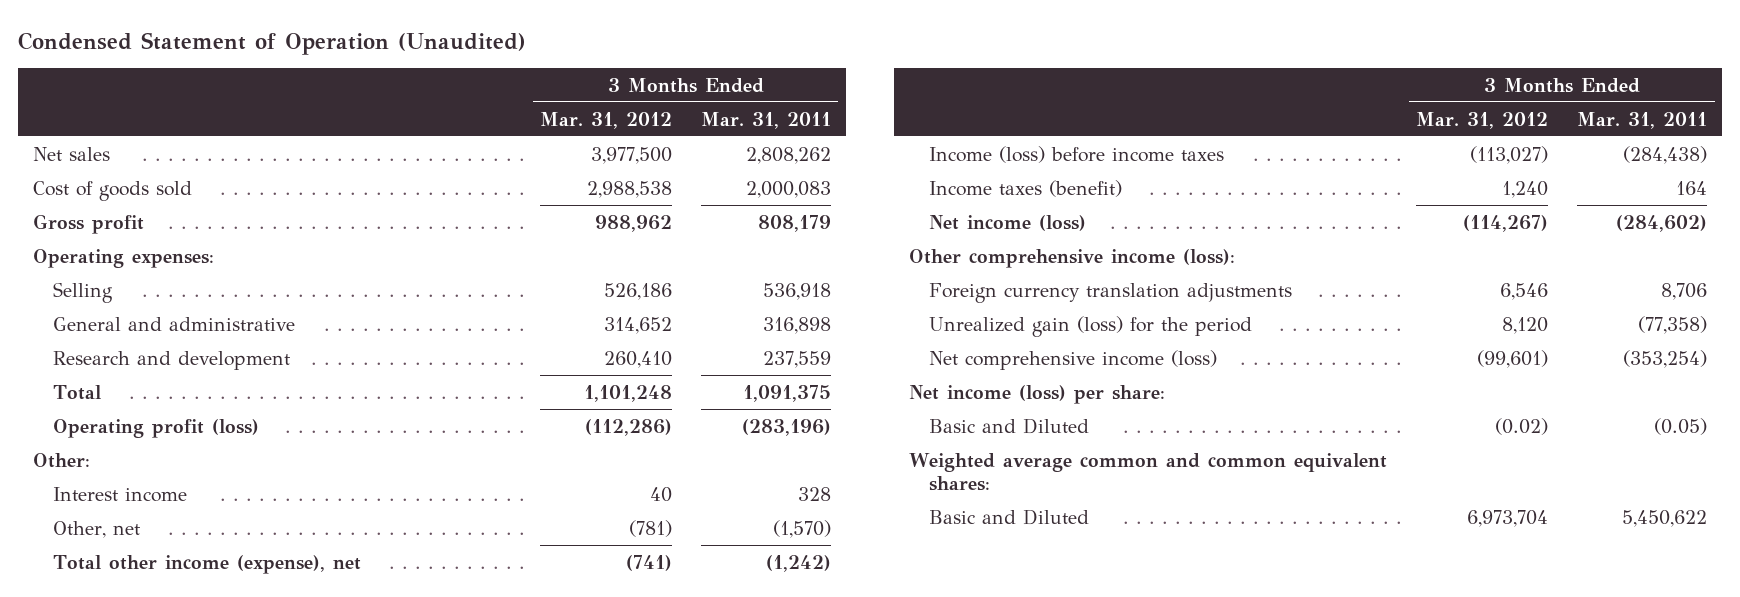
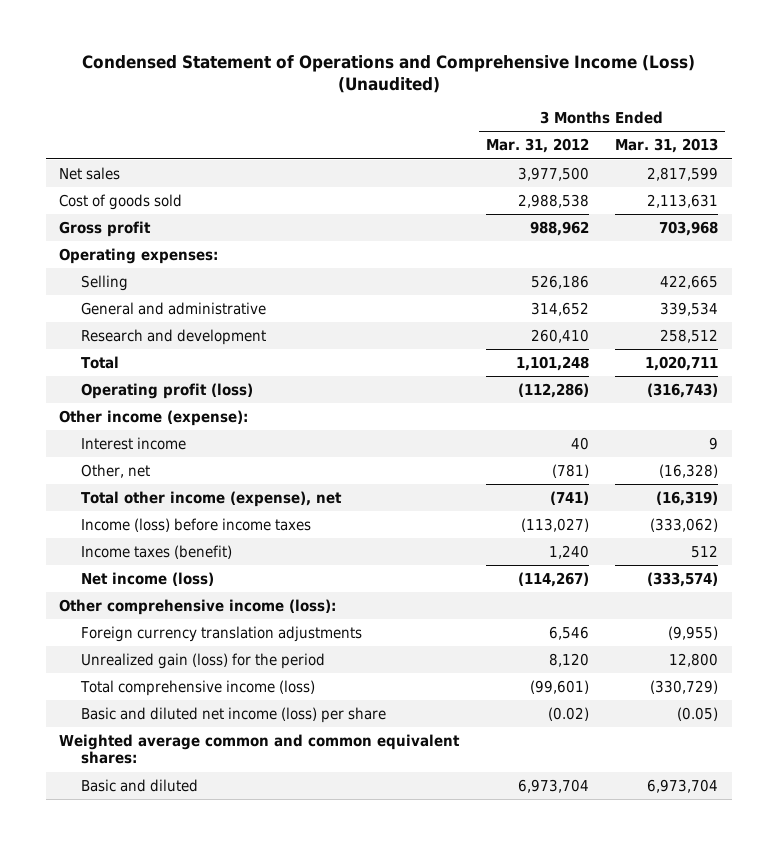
[18,31,527,55] Condensed Statement of Operation (Unaudited) -> [81,55,695,94] Condensed Statement of Operations and Comprehensive Income (Loss) (Unaudited)
[701,111,832,129] Mar. 31, 2011 -> none
none -> [615,138,719,154] Mar. 31, 2013
[32,452,90,468] Other: -> [59,409,249,426] Other income (expense):
[909,384,1166,404] Net income (loss) per share: -> none
[928,349,1217,370] Net comprehensive income (loss) -> [80,679,316,696] Total comprehensive income (loss)
[928,417,1089,434] Basic and Diluted -> [81,706,387,723] Basic and diluted net income (loss) per share
[928,508,1089,525] Basic and Diluted -> [81,778,199,792] Basic and diluted

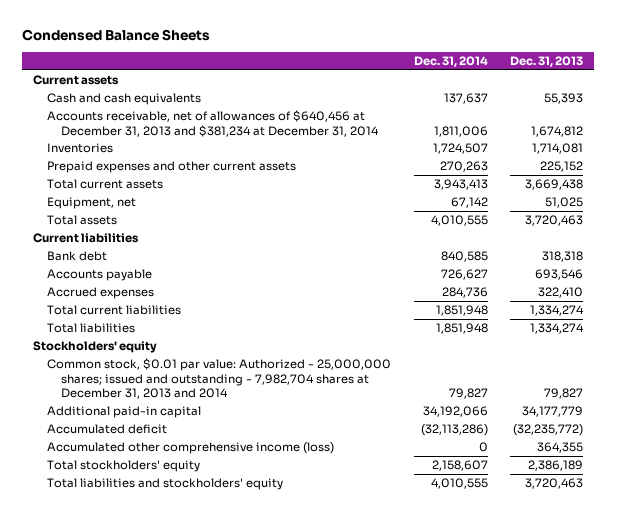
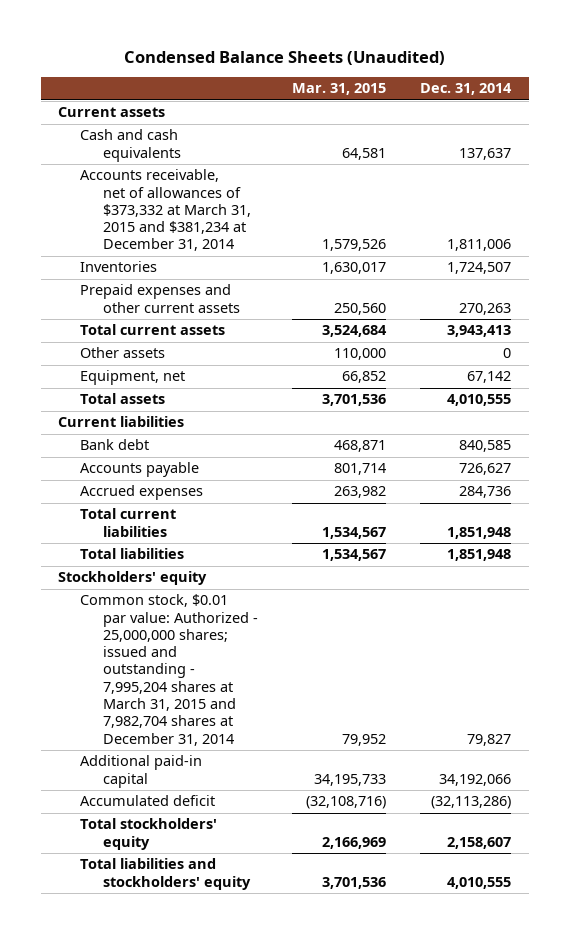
[22,29,211,42] Condensed Balance Sheets -> [123,50,445,65] Condensed Balance Sheets (Unaudited)
[510,56,584,68] Dec. 31, 2013 -> none
none -> [292,83,387,96] Mar. 31, 2015
[47,110,380,137] Accounts receivable, net of allowances of $640,456 at December 31, 2013 and $381,234 at December 31, 2014 -> [80,169,251,252] Accounts receivable, net of allowances of $373,332 at March 31, 2015 and $381,234 at December 31, 2014
none -> [80,347,166,359] Other assets
[47,358,392,400] Common stock, $0.01 par value: Authorized - 25,000,000 shares; issued and outstanding - 7,982,704 shares at December 31, 2013 and 2014 -> [80,594,258,746] Common stock, $0.01 par value: Authorized - 25,000,000 shares; issued and outstanding - 7,995,204 shares at March 31, 2015 and 7,982,704 shares at December 31, 2014
[47,442,335,455] Accumulated other comprehensive income (loss) -> none

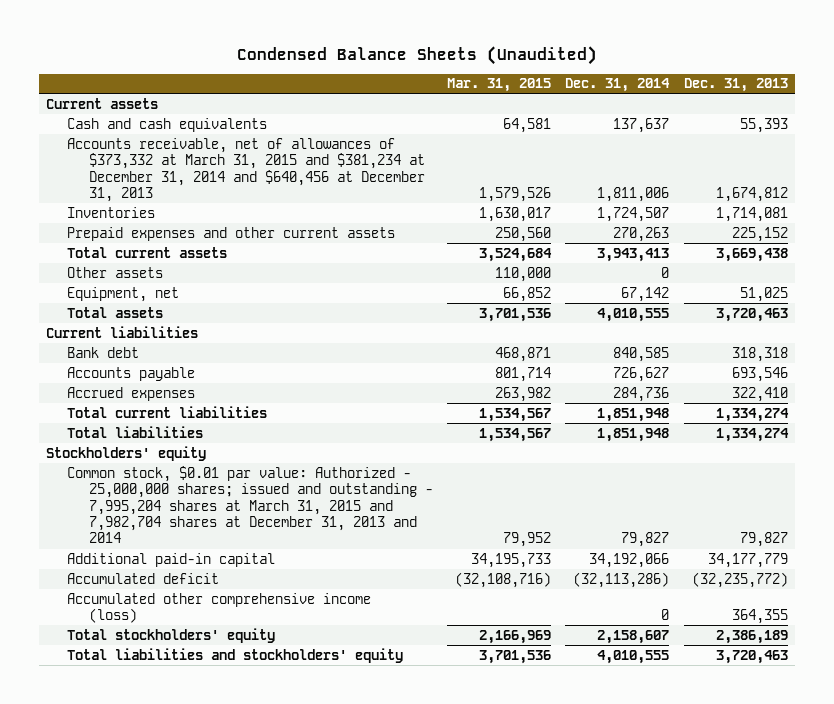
none -> [683,78,788,93] Dec. 31, 2013
[80,169,251,252] Accounts receivable, net of allowances of $373,332 at March 31, 2015 and $381,234 at December 31, 2014 -> [67,137,425,203] Accounts receivable, net of allowances of $373,332 at March 31, 2015 and $381,234 at December 31, 2014 and $640,456 at December 31, 2013
[80,594,258,746] Common stock, $0.01 par value: Authorized - 25,000,000 shares; issued and outstanding - 7,995,204 shares at March 31, 2015 and 7,982,704 shares at December 31, 2014 -> [67,465,433,544] Common stock, $0.01 par value: Authorized - 25,000,000 shares; issued and outstanding - 7,995,204 shares at March 31, 2015 and 7,982,704 shares at December 31, 2013 and 2014
none -> [67,592,372,624] Accumulated other comprehensive income (loss)

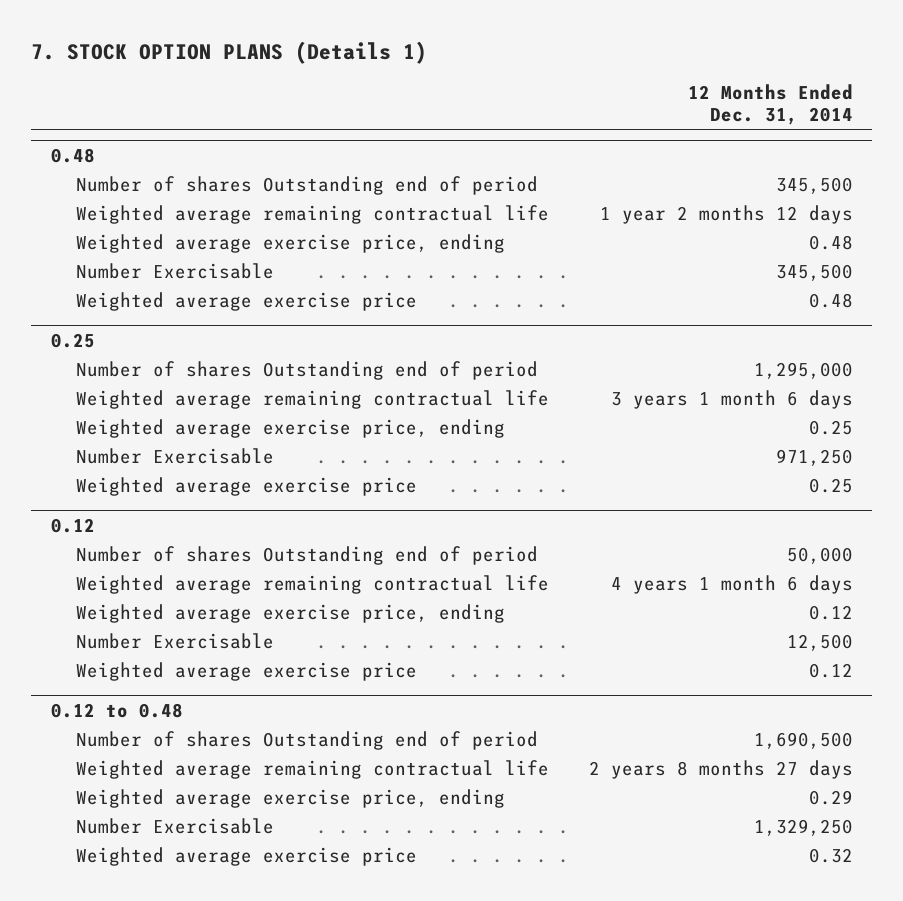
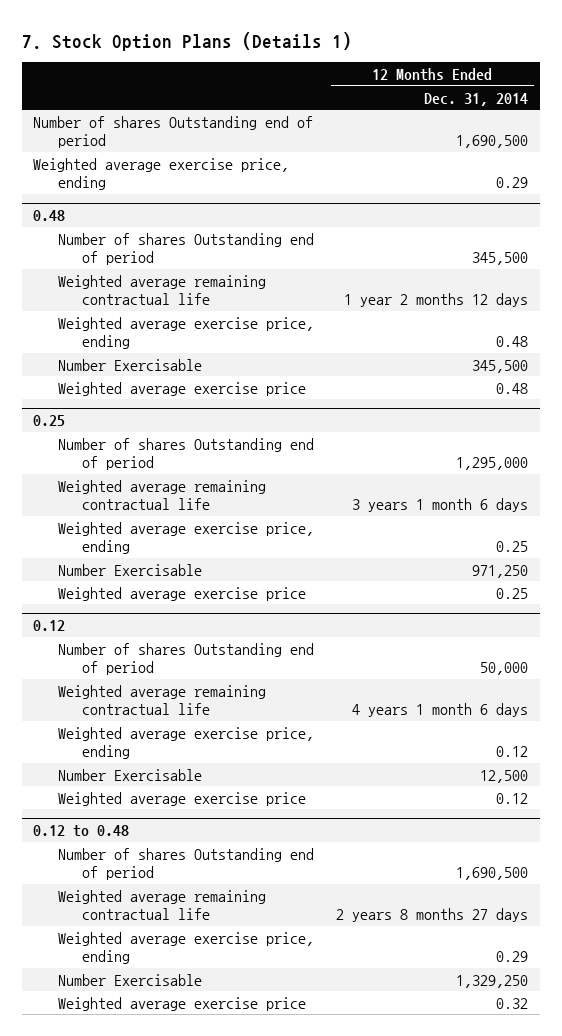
[30,41,427,65] 7. STOCK OPTION PLANS (Details 1) -> [21,31,352,51] 7. Stock Option Plans (Details 1)
none -> [33,115,314,149] Number of shares Outstanding end of period
none -> [33,157,290,191] Weighted average exercise price, ending

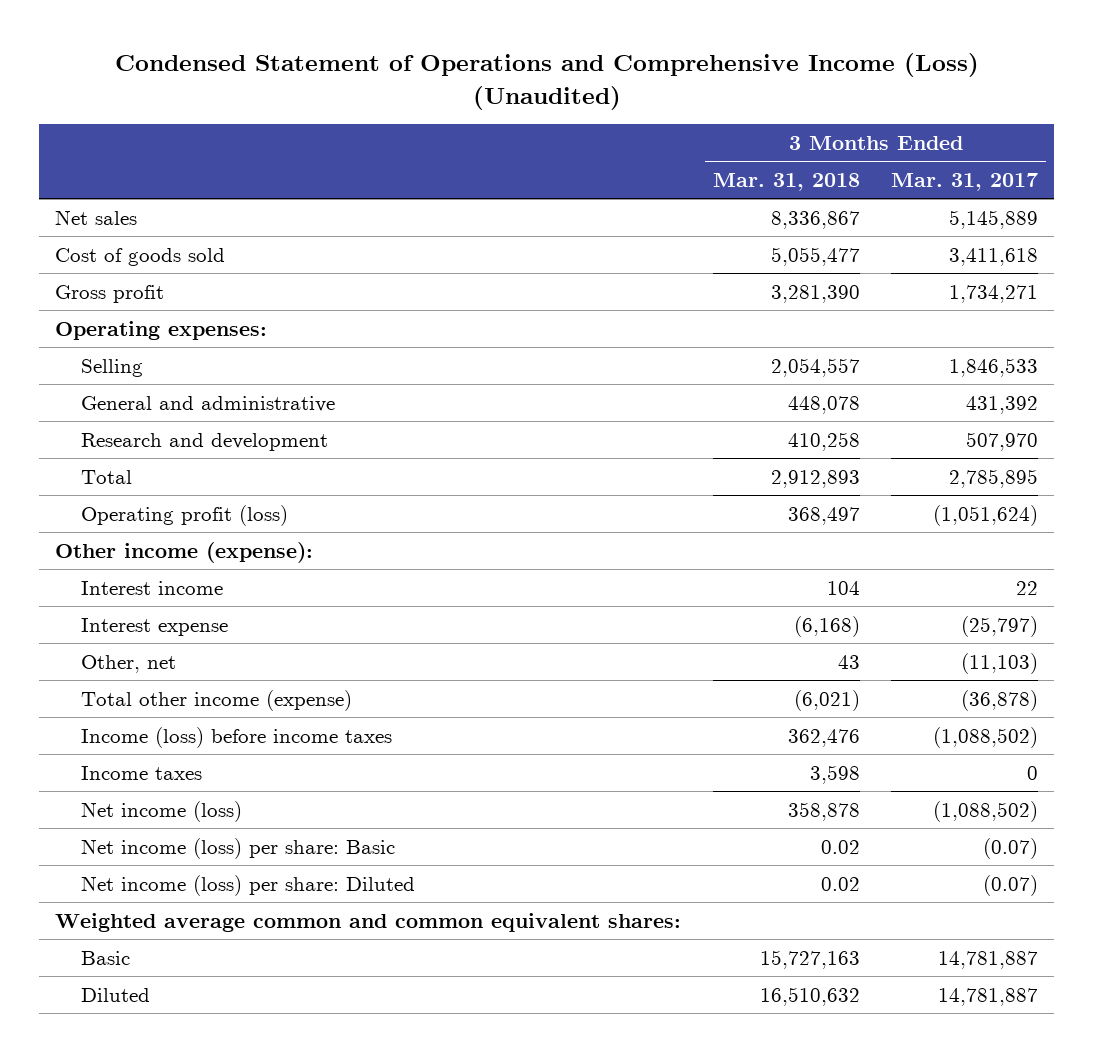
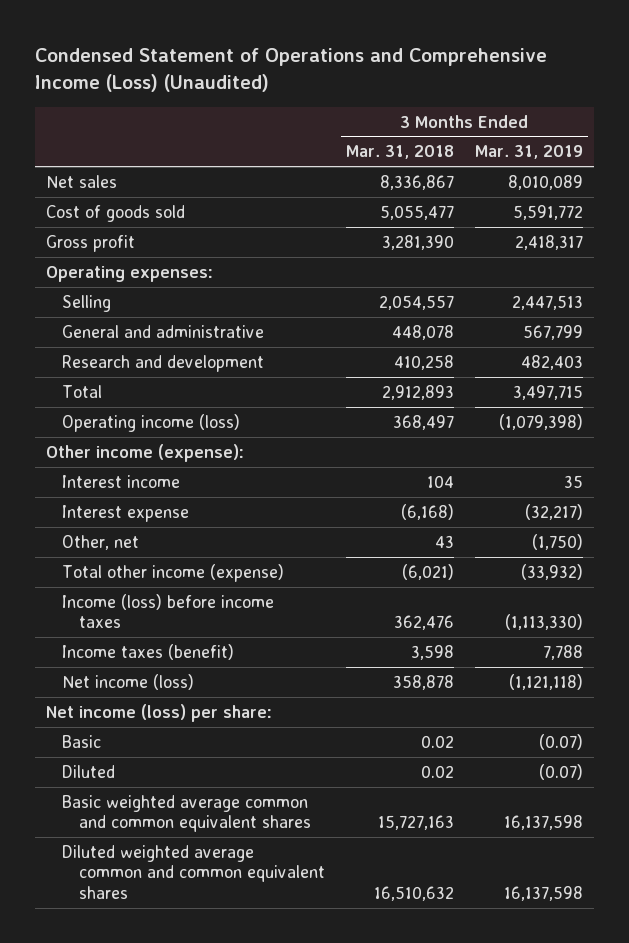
[891,173,1039,192] Mar. 31, 2017 -> none
none -> [474,145,583,160] Mar. 31, 2019
[81,504,289,526] Operating profit (loss) -> [62,413,241,432] Operating income (loss)
[81,765,203,780] Income taxes -> [62,643,235,660] Income taxes (benefit)
[55,912,682,932] Weighted average common and common equivalent shares: -> none
none -> [45,703,272,722] Net income (loss) per share:
[81,837,396,859] Net income (loss) per share: Basic -> [62,734,102,748] Basic
[81,874,416,896] Net income (loss) per share: Diluted -> [62,764,116,778] Diluted
[81,950,131,965] Basic -> [62,794,311,833] Basic weighted average common and common equivalent shares
[81,987,151,1002] Diluted -> [62,844,325,900] Diluted weighted average common and common equivalent shares

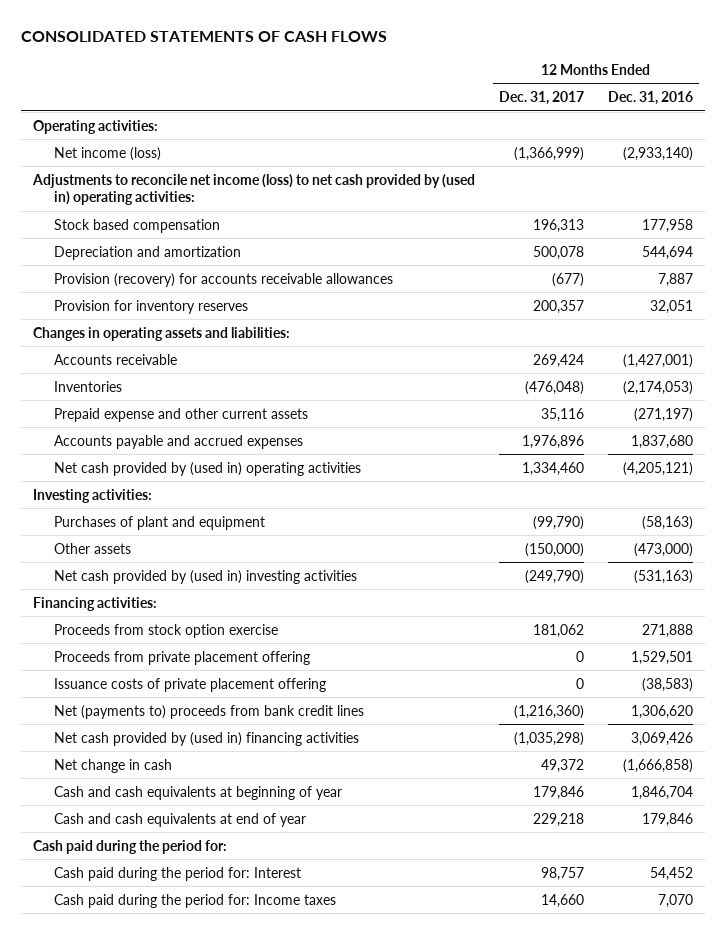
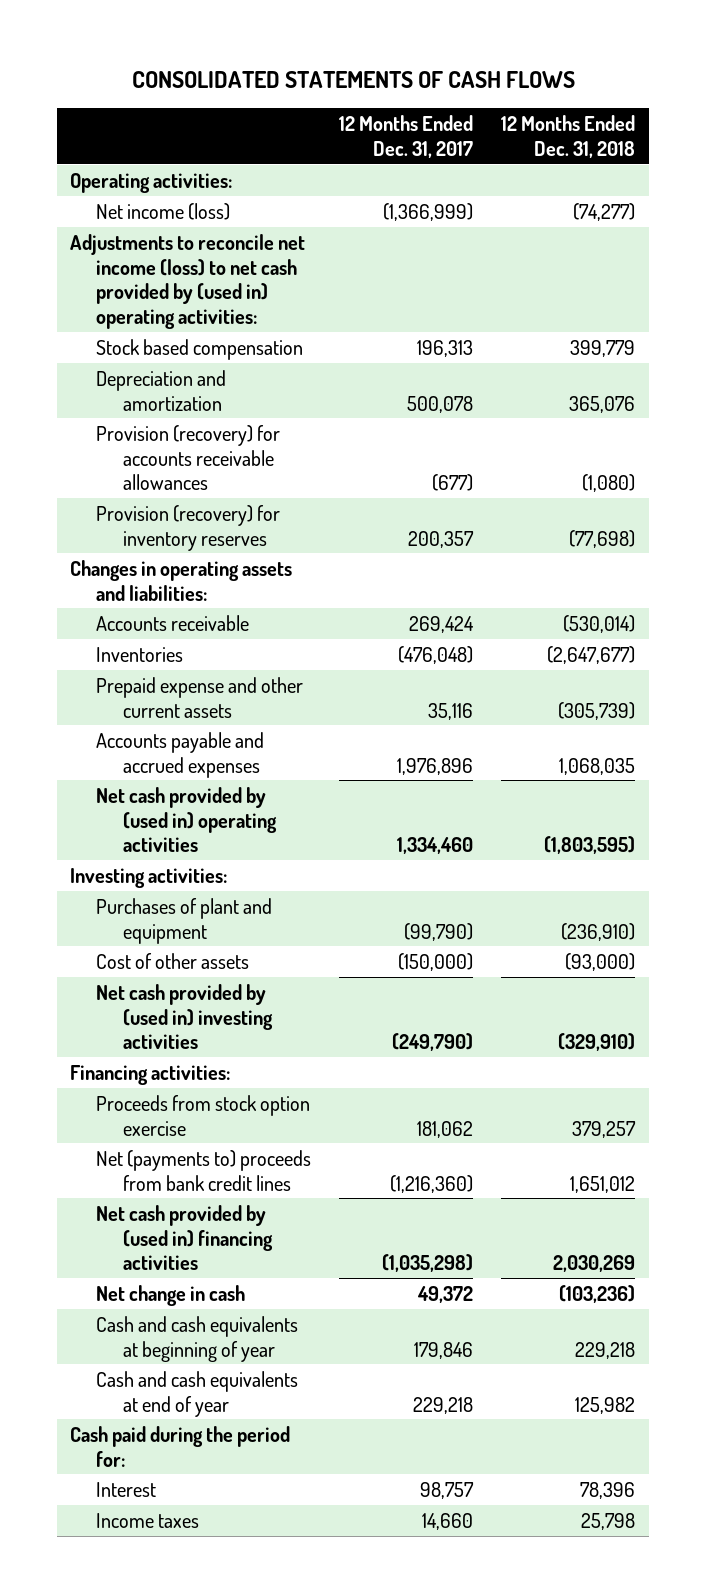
[608,91,694,106] Dec. 31, 2016 -> none
none -> [501,114,636,158] 12 Months Ended Dec. 31, 2018
[54,299,249,314] Provision for inventory reserves -> [96,504,281,551] Provision (recovery) for inventory reserves
[54,542,132,554] Other assets -> [96,952,250,969] Cost of other assets
[54,650,311,665] Proceeds from private placement offering -> none
[54,677,327,692] Issuance costs of private placement offering -> none
[54,866,302,881] Cash paid during the period for: Interest -> [96,1481,157,1497] Interest
[54,893,337,908] Cash paid during the period for: Income taxes -> [96,1512,200,1528] Income taxes

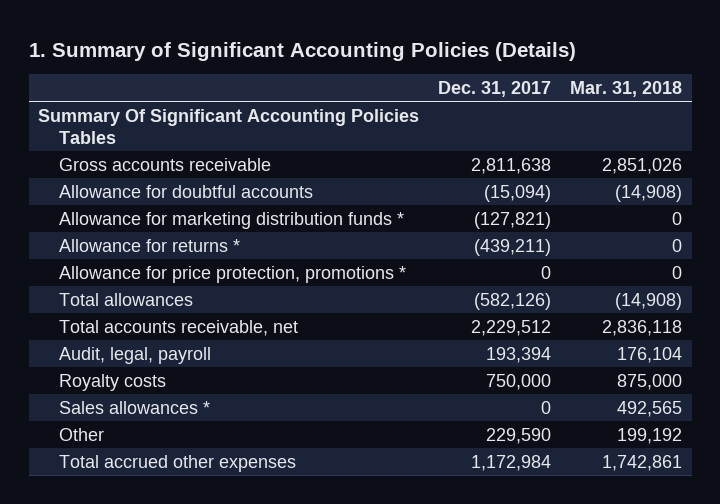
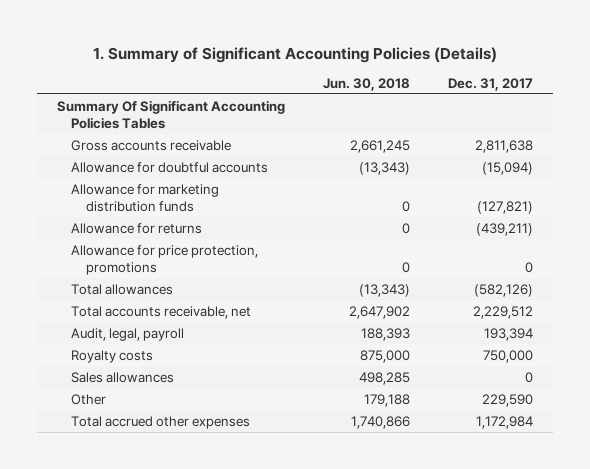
[570,80,683,97] Mar. 31, 2018 -> none
none -> [322,77,410,91] Jun. 30, 2018
[58,211,404,229] Allowance for marketing distribution funds * -> [71,183,220,213] Allowance for marketing distribution funds
[58,238,240,252] Allowance for returns * -> [71,222,203,234] Allowance for returns
[58,265,406,283] Allowance for price protection, promotions * -> [71,244,259,276] Allowance for price protection, promotions
[58,400,210,414] Sales allowances * -> [71,371,175,383] Sales allowances

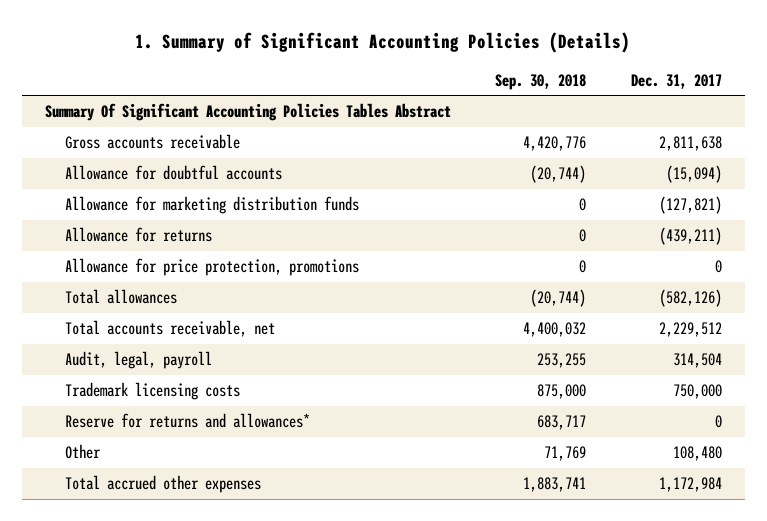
[322,77,410,91] Jun. 30, 2018 -> none
none -> [495,73,587,90] Sep. 30, 2018
[56,99,285,130] Summary Of Significant Accounting Policies Tables -> [44,103,451,122] Summary Of Significant Accounting Policies Tables Abstract
[484,327,534,341] 193,394 -> [673,353,723,369] 314,504
[71,349,154,363] Royalty costs -> [64,382,240,401] Trademark licensing costs
[71,371,175,383] Sales allowances -> [64,413,310,429] Reserve for returns and allowances*
[482,393,534,407] 229,590 -> [673,446,723,462] 108,480

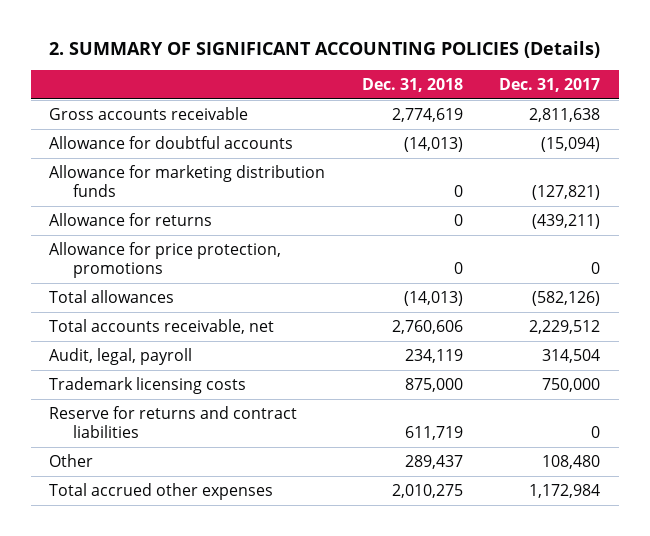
[135,31,631,53] 1. Summary of Significant Accounting Policies (Details) -> [48,41,600,59] 2. SUMMARY OF SIGNIFICANT ACCOUNTING POLICIES (Details)
[495,73,587,90] Sep. 30, 2018 -> none
none -> [361,78,463,93] Dec. 31, 2018
[44,103,451,122] Summary Of Significant Accounting Policies Tables Abstract -> none
[64,413,310,429] Reserve for returns and allowances* -> [49,405,298,439] Reserve for returns and contract liabilities

